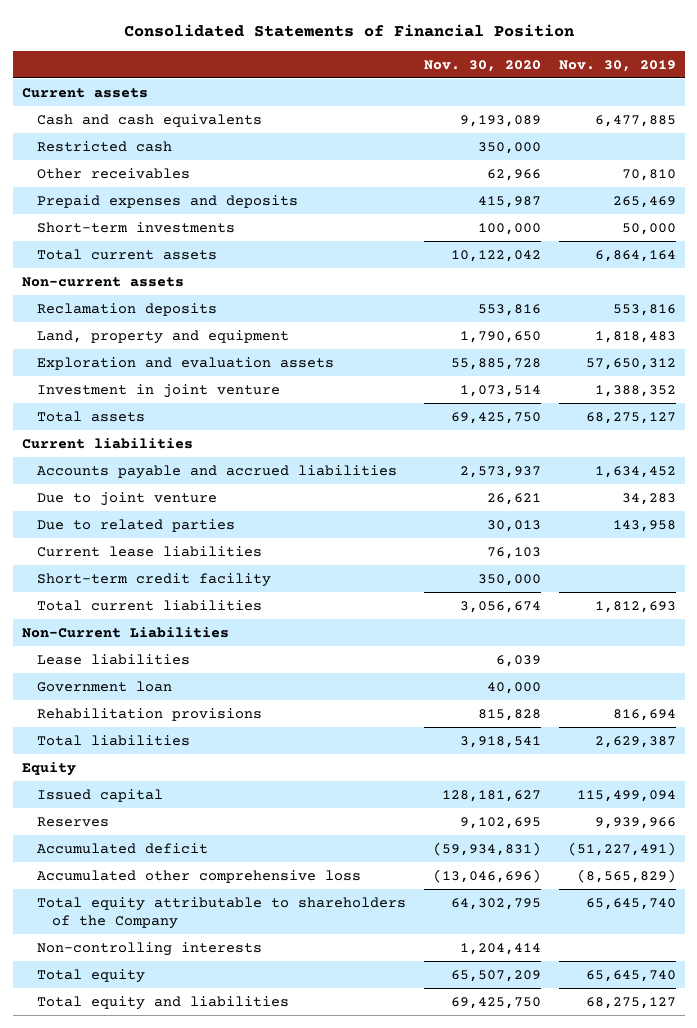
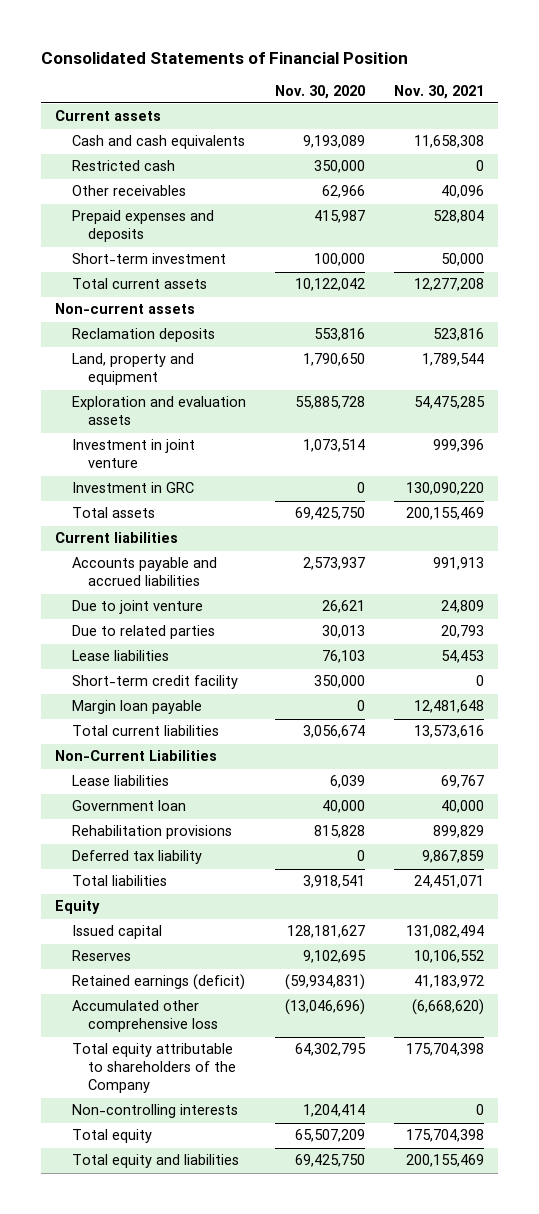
[558,59,676,72] Nov. 30, 2019 -> none
none -> [393,84,484,99] Nov. 30, 2021
[36,221,235,233] Short-term investments -> [71,253,226,265] Short-term investment
none -> [71,482,194,494] Investment in GRC
[36,545,262,557] Current lease liabilities -> [71,650,169,662] Lease liabilities
none -> [71,700,202,715] Margin loan payable
none -> [71,850,202,865] Deferred tax liability
[36,842,208,854] Accumulated deficit -> [71,974,245,991] Retained earnings (deficit)

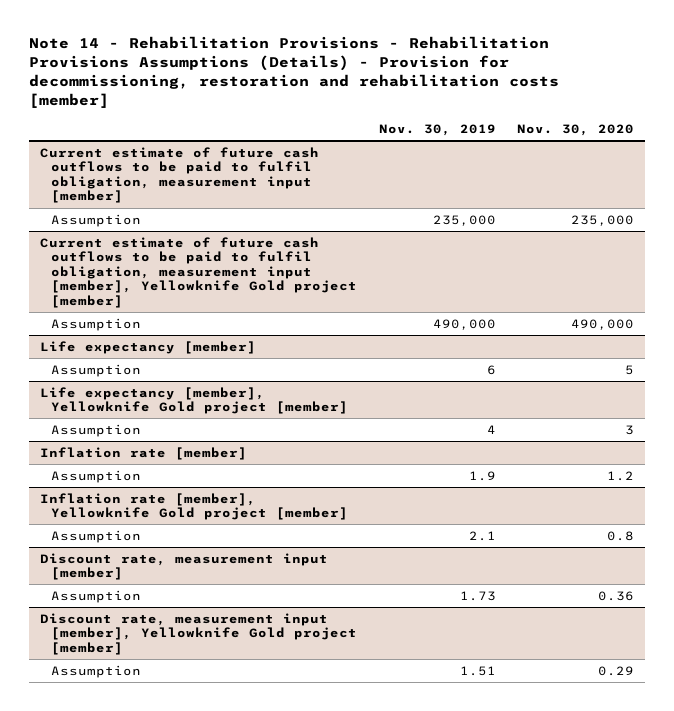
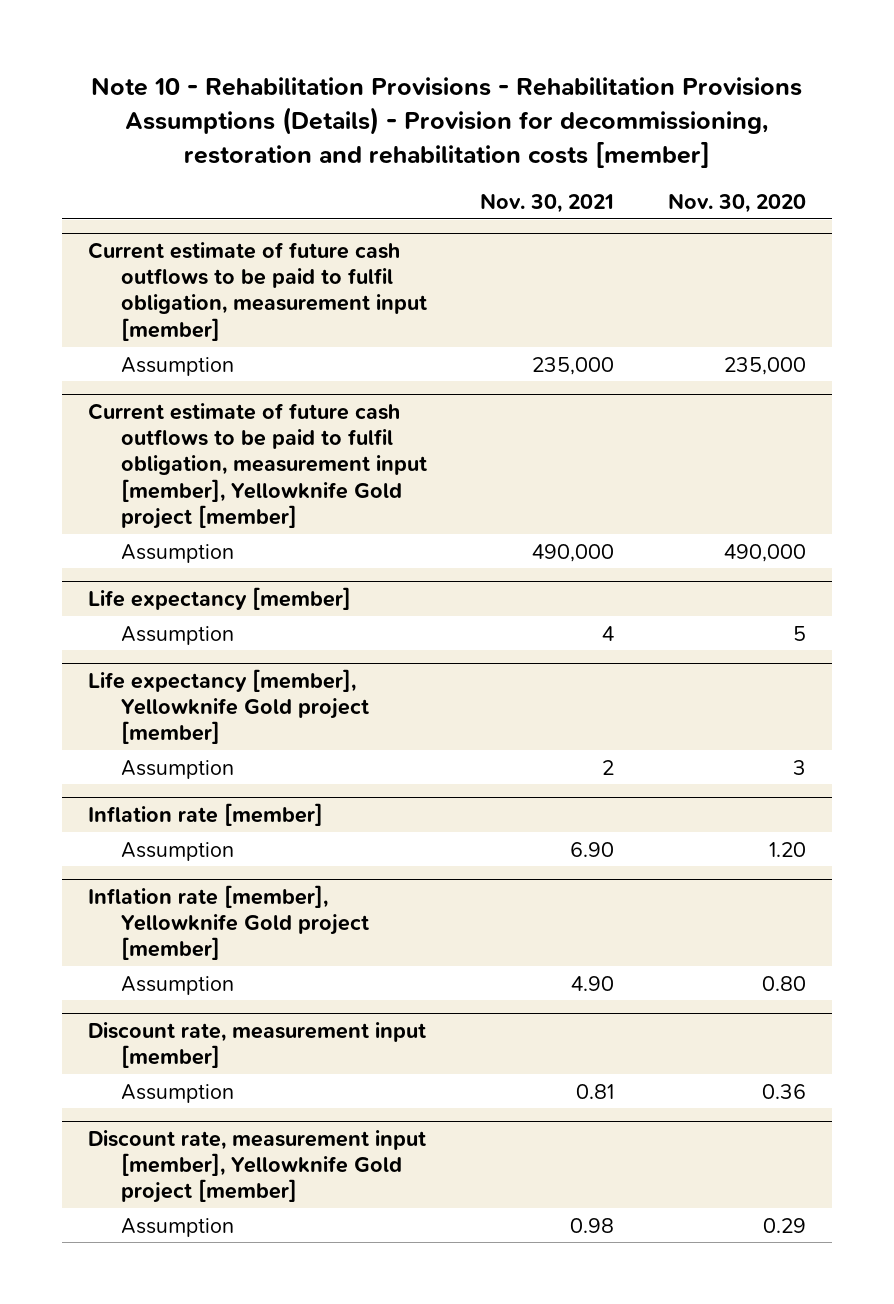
[29,36,560,108] Note 14 - Rehabilitation Provisions - Rehabilitation Provisions Assumptions (Details) - Provision for decommissioning, restoration and rehabilitation costs [member] -> [91,77,803,168] Note 10 - Rehabilitation Provisions - Rehabilitation Provisions Assumptions (Details) - Provision for decommissioning, restoration and rehabilitation costs [member]
[378,123,496,136] Nov. 30, 2019 -> none
none -> [480,192,615,213] Nov. 30, 2021
[607,470,635,481] 1.2 -> [768,841,806,857] 1.20
[607,530,635,541] 0.8 -> [761,975,806,991] 0.80

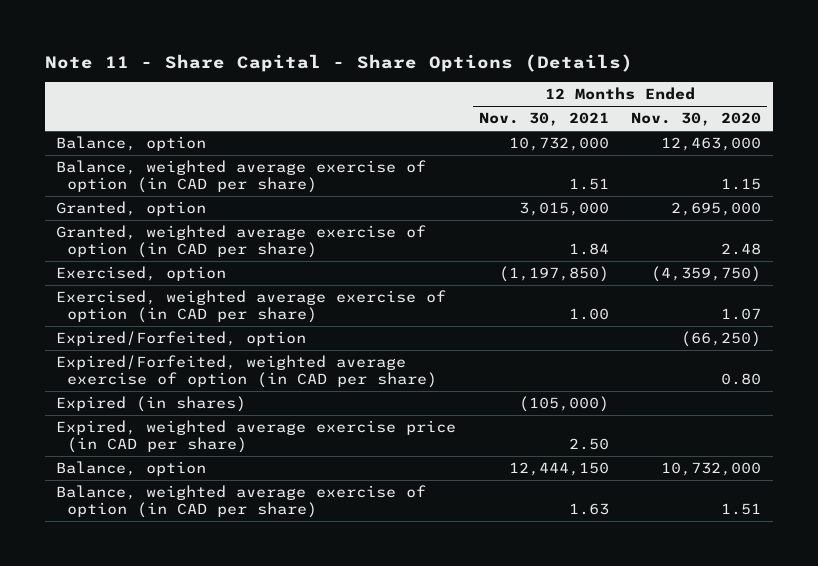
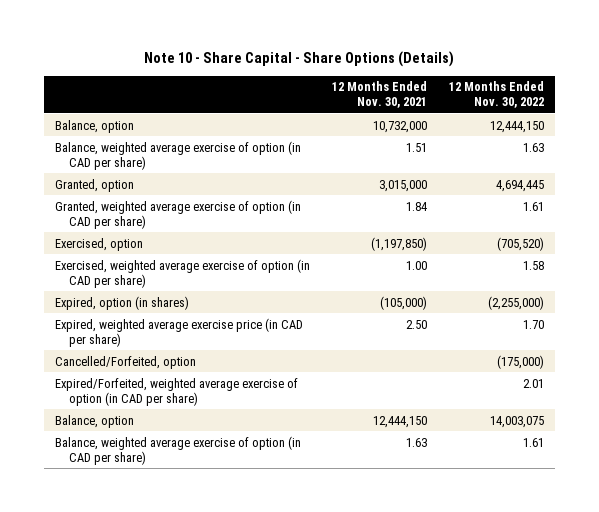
[44,53,633,72] Note 11 - Share Capital - Share Options (Details) -> [144,51,455,68] Note 10 - Share Capital - Share Options (Details)
[631,112,762,127] Nov. 30, 2020 -> none
none -> [448,81,544,109] 12 Months Ended Nov. 30, 2022
[56,331,307,347] Expired/Forfeited, option -> none
[56,396,247,413] Expired (in shares) -> [54,295,189,310] Expired, option (in shares)
none -> [54,355,196,369] Cancelled/Forfeited, option
[56,355,437,389] Expired/Forfeited, weighted average exercise of option (in CAD per share) -> [54,377,298,406] Expired/Forfeited, weighted average exercise of option (in CAD per share)

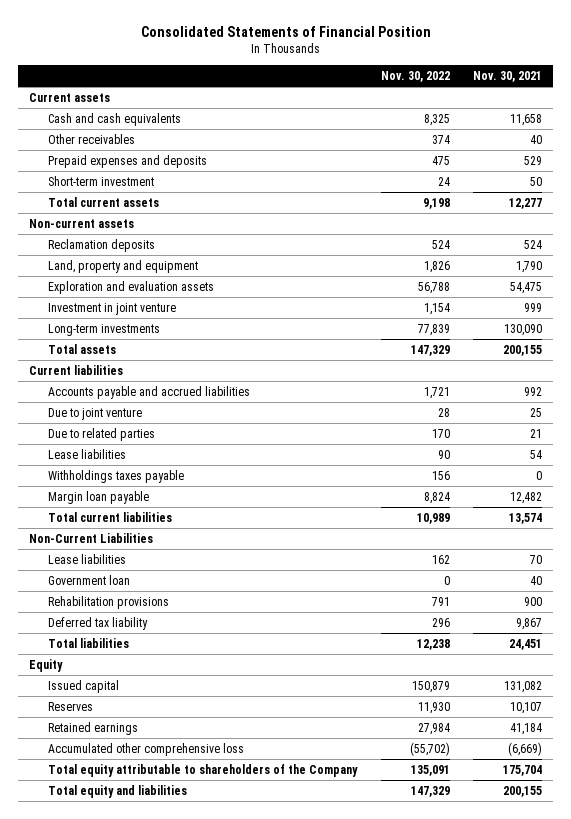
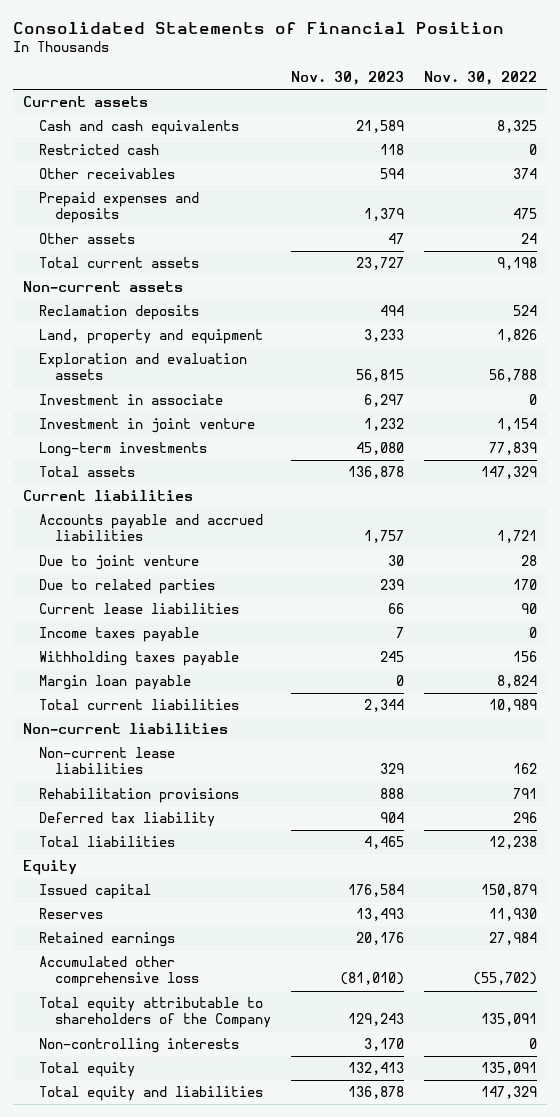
[472,71,542,83] Nov. 30, 2021 -> none
none -> [291,71,405,86] Nov. 30, 2023
none -> [39,144,160,156] Restricted cash
[48,175,155,186] Short-term investment -> none
none -> [39,233,136,245] Other assets
none -> [39,394,224,406] Investment in associate
[48,448,127,459] Lease liabilities -> [39,603,240,615] Current lease liabilities
none -> [39,627,200,643] Income taxes payable
[48,469,185,483] Withholdings taxes payable -> [39,651,240,667] Withholding taxes payable
[48,574,131,585] Government loan -> none
[29,532,154,543] Non-Current Liabilities -> [23,723,229,735] Non-current liabilities
[48,553,127,564] Lease liabilities -> [39,747,176,775] Non-current lease liabilities
none -> [39,1038,240,1054] Non-controlling interests
none -> [39,1062,136,1078] Total equity

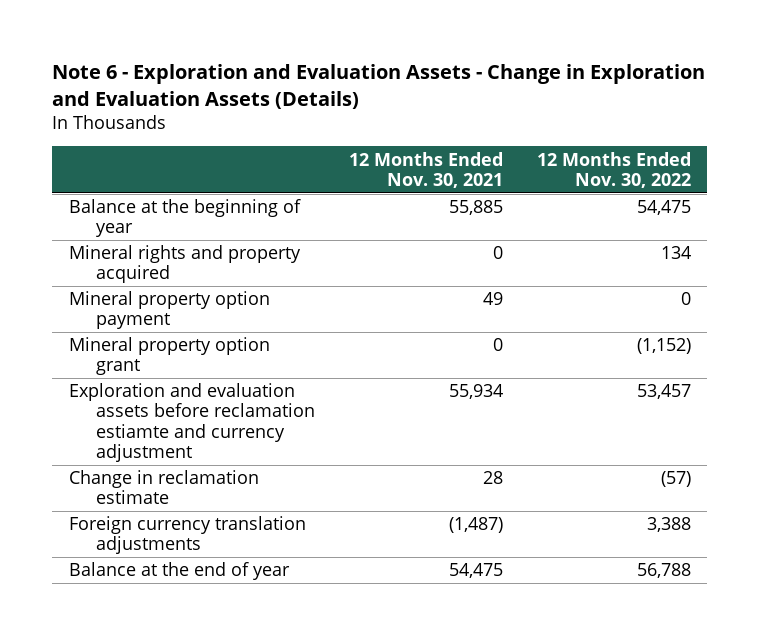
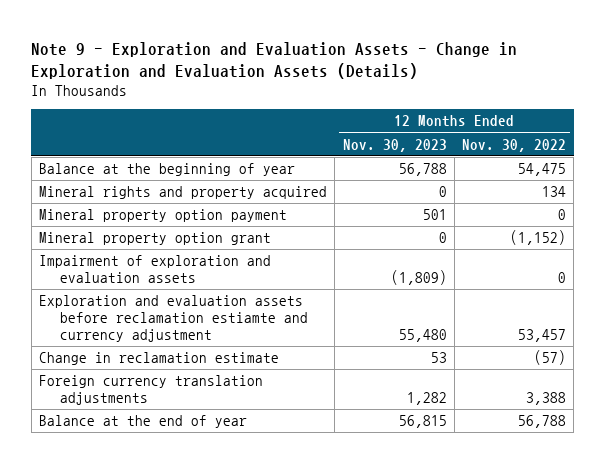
[52,63,706,109] Note 6 - Exploration and Evaluation Assets - Change in Exploration and Evaluation Assets (Details) -> [31,41,518,79] Note 9 - Exploration and Evaluation Assets - Change in Exploration and Evaluation Assets (Details)
[348,151,503,188] 12 Months Ended Nov. 30, 2021 -> none
none -> [342,138,447,152] Nov. 30, 2023
none -> [39,255,272,283] Impairment of exploration and evaluation assets

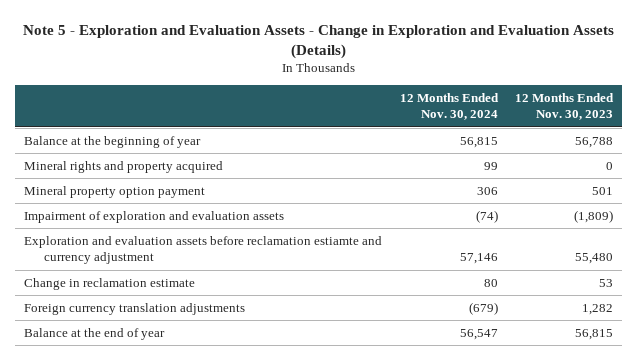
[31,41,518,79] Note 9 - Exploration and Evaluation Assets - Change in Exploration and Evaluation Assets (Details) -> [22,25,614,60] Note 5 - Exploration and Evaluation Assets - Change in Exploration and Evaluation Assets (Details)
[461,138,566,152] Nov. 30, 2022 -> none
none -> [399,93,499,121] 12 Months Ended Nov. 30, 2024
[39,232,272,246] Mineral property option grant -> none

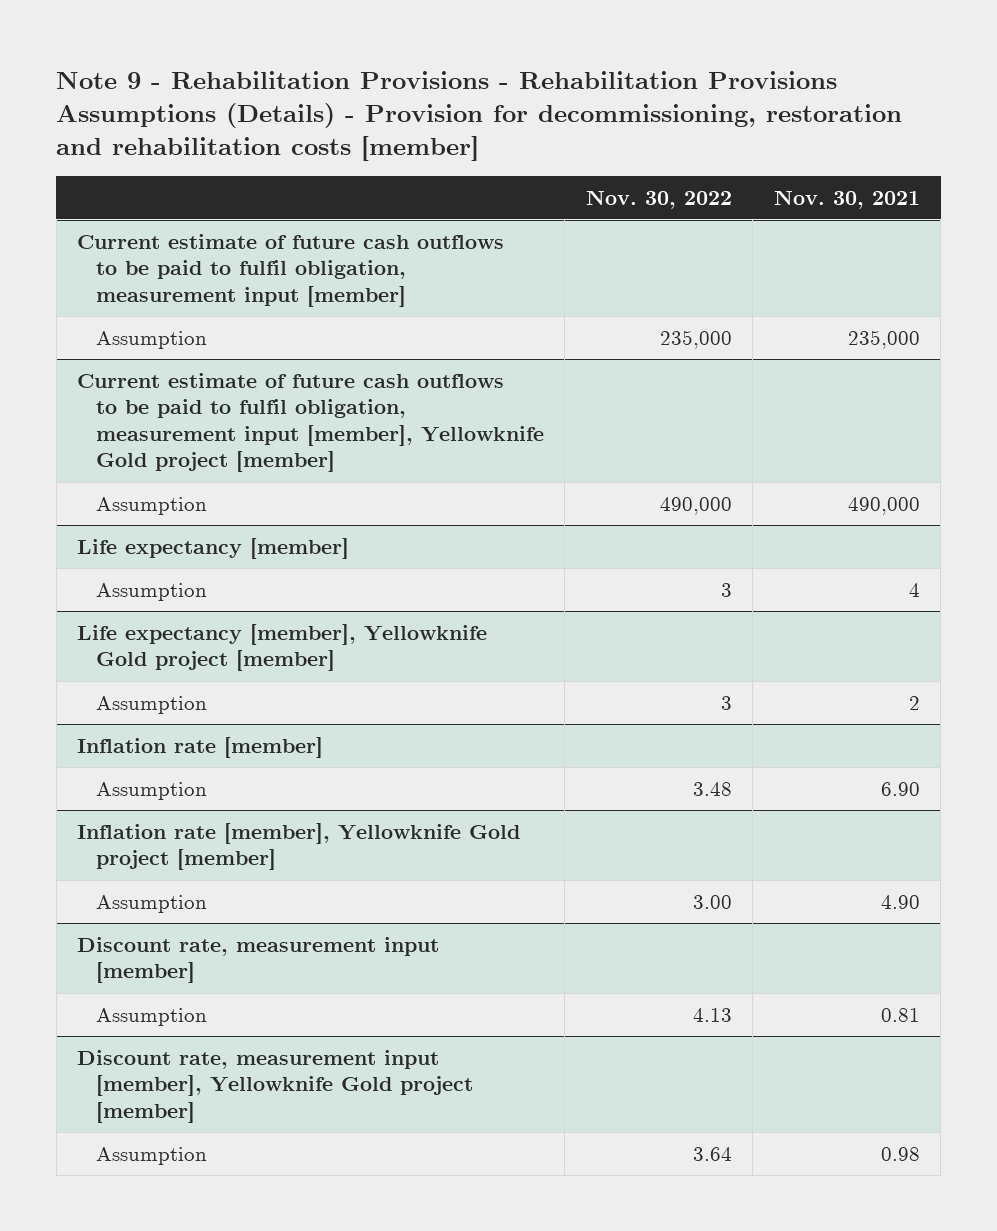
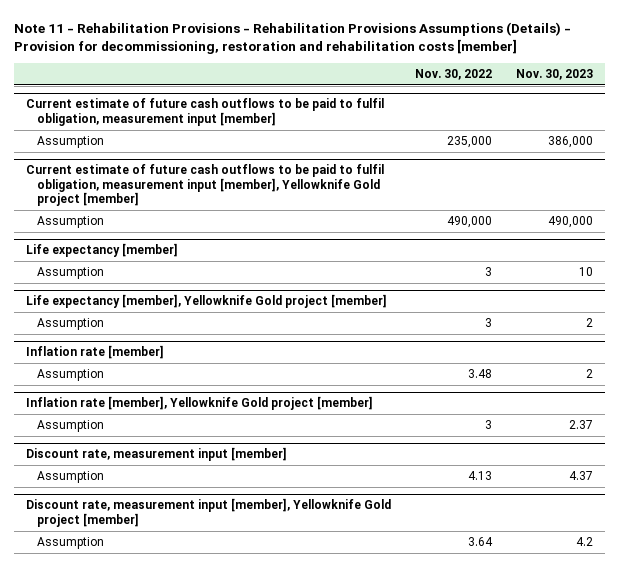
[56,71,903,161] Note 9 - Rehabilitation Provisions - Rehabilitation Provisions Assumptions (Details) - Provision for decommissioning, restoration and rehabilitation costs [member] -> [14,21,572,54] Note 11 - Rehabilitation Provisions - Rehabilitation Provisions Assumptions (Details) - Provision for decommissioning, restoration and rehabilitation costs [member]
[773,189,920,209] Nov. 30, 2021 -> none
none -> [516,68,594,80] Nov. 30, 2023
[692,894,732,909] 3.00 -> [485,420,493,430] 3

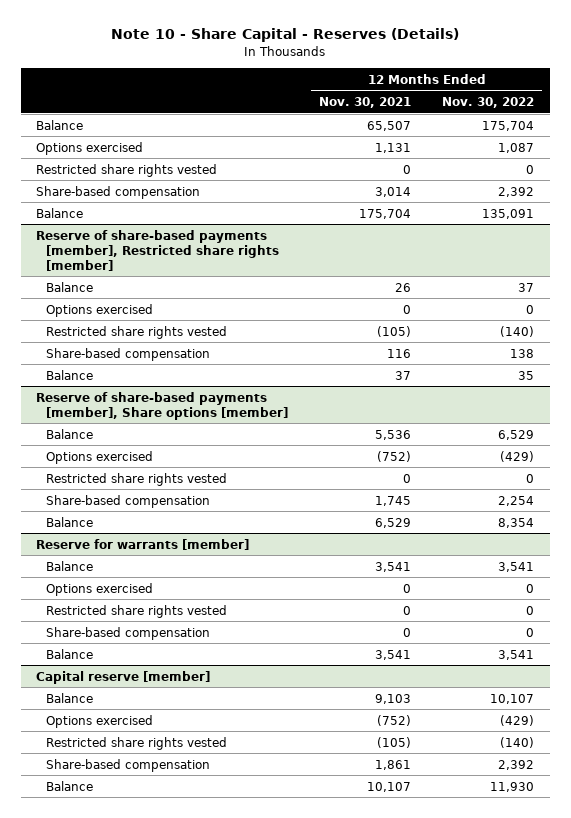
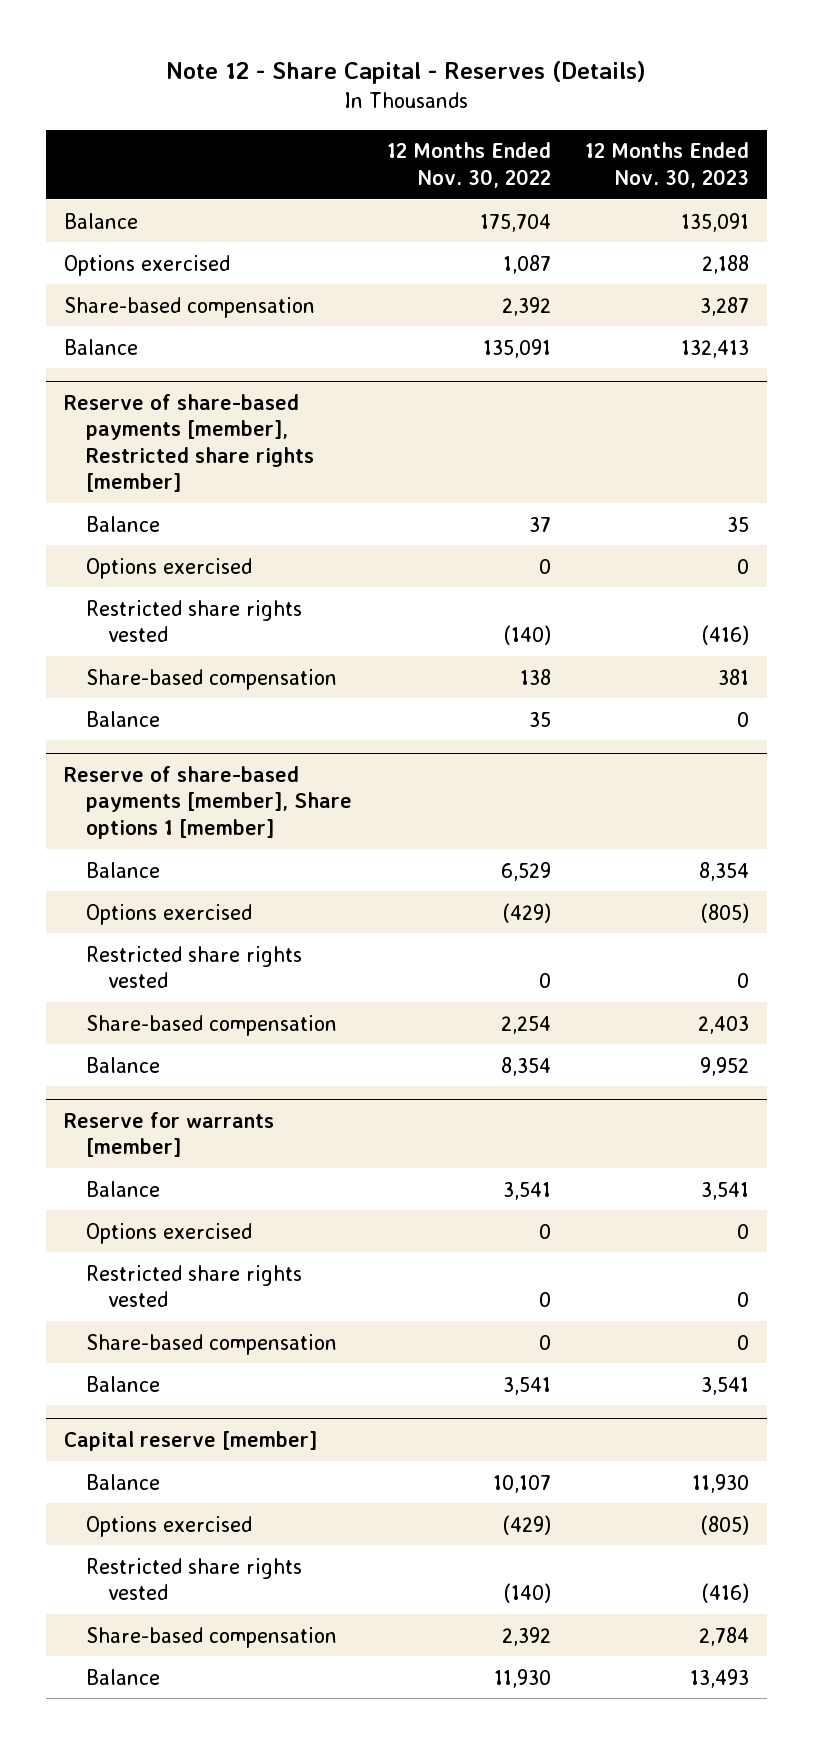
[111,28,460,43] Note 10 - Share Capital - Reserves (Details) -> [166,61,647,85] Note 12 - Share Capital - Reserves (Details)
[319,96,412,108] Nov. 30, 2021 -> none
none -> [585,142,750,189] 12 Months Ended Nov. 30, 2023
[36,163,218,177] Restricted share rights vested -> none
[36,391,288,420] Reserve of share-based payments [member], Share options [member] -> [63,765,352,839] Reserve of share-based payments [member], Share options 1 [member]

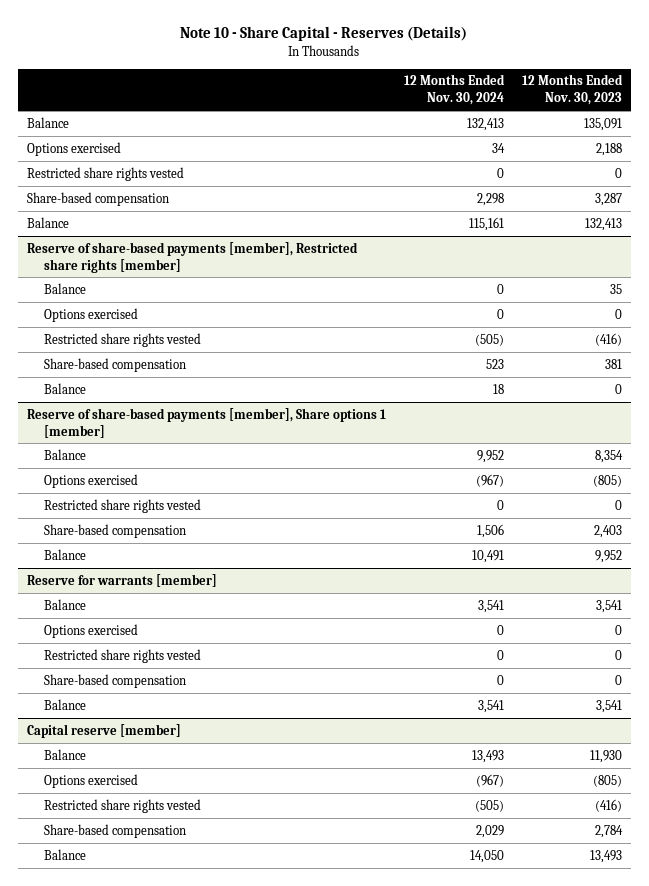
[166,61,647,85] Note 12 - Share Capital - Reserves (Details) -> [180,25,468,41] Note 10 - Share Capital - Reserves (Details)
[386,142,551,189] 12 Months Ended Nov. 30, 2022 -> none
none -> [403,74,505,106] 12 Months Ended Nov. 30, 2024
none -> [26,166,184,181] Restricted share rights vested

